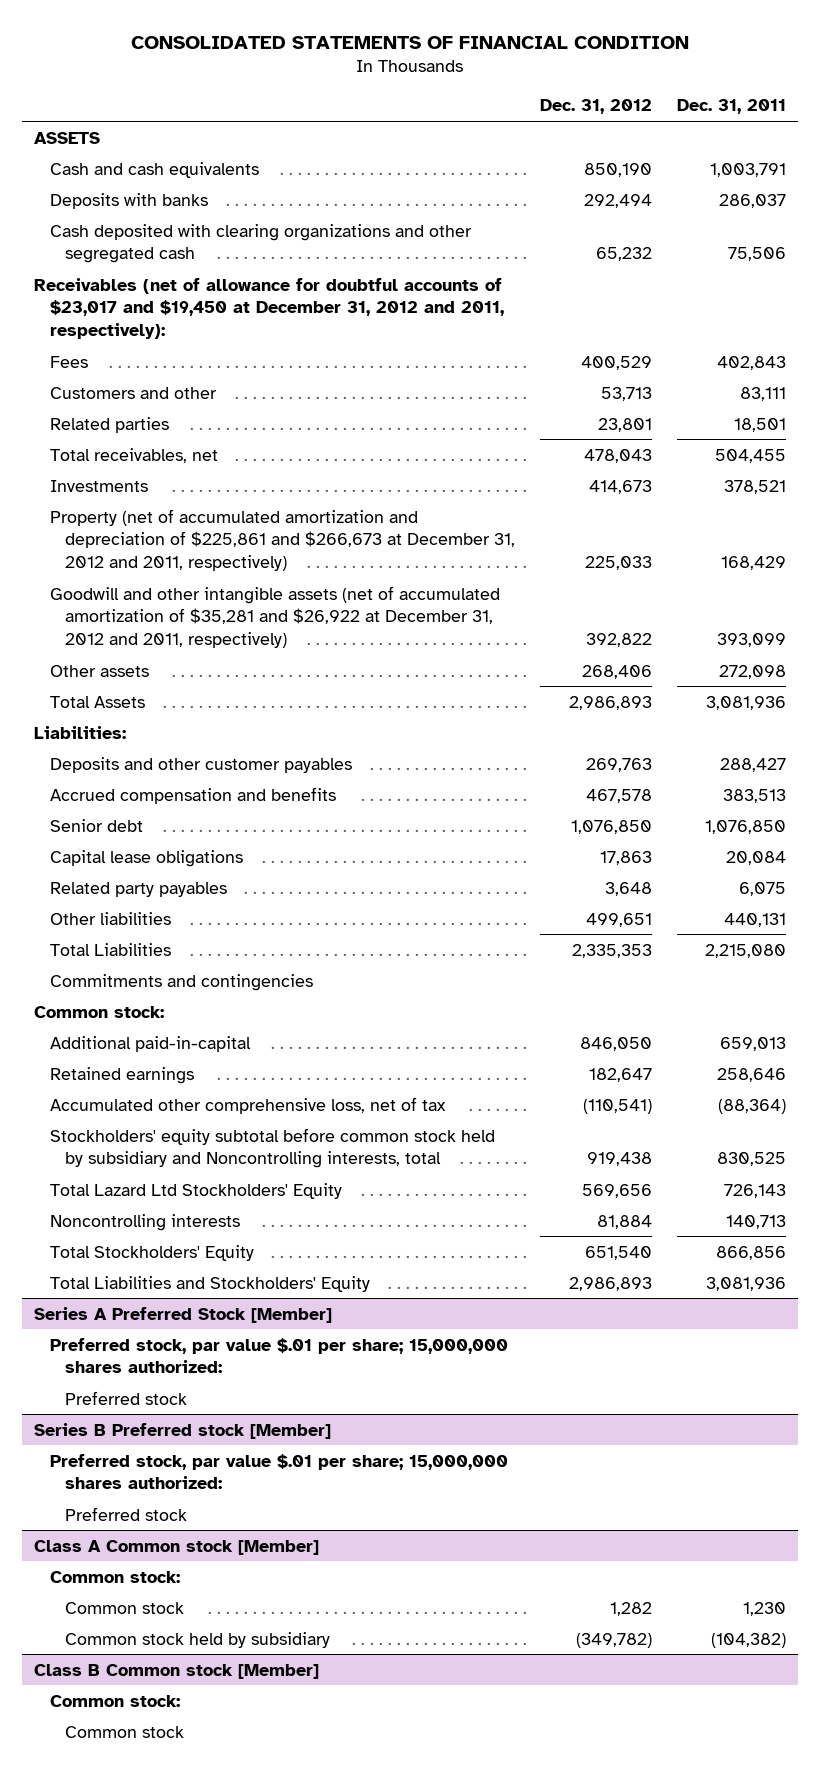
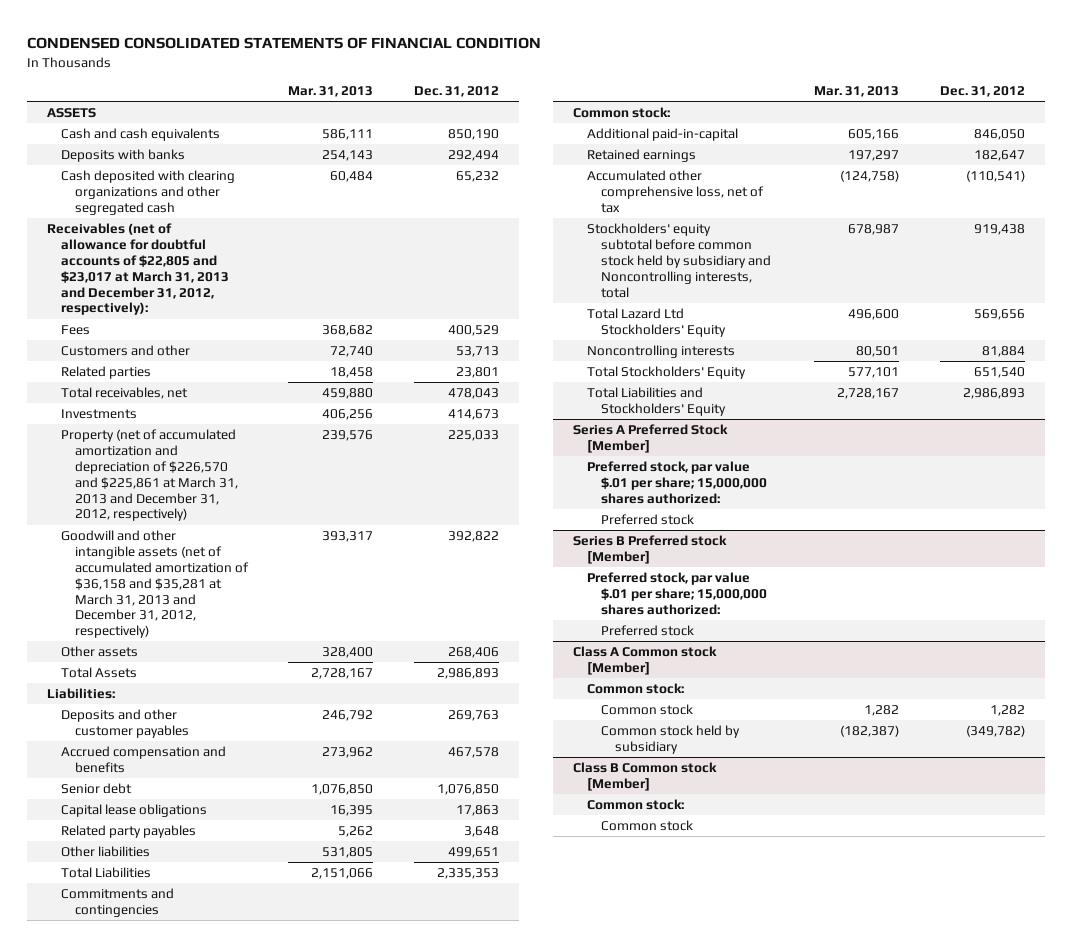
[130,35,689,49] CONSOLIDATED STATEMENTS OF FINANCIAL CONDITION -> [26,37,541,50] CONDENSED CONSOLIDATED STATEMENTS OF FINANCIAL CONDITION
[676,99,786,115] Dec. 31, 2011 -> none
none -> [288,86,374,98] Mar. 31, 2013
[33,277,504,339] Receivables (net of allowance for doubtful accounts of $23,017 and $19,450 at December 31, 2012 and 2011, respectively): -> [47,223,230,316] Receivables (net of allowance for doubtful accounts of $22,805 and $23,017 at March 31, 2013 and December 31, 2012, respectively):
[49,508,516,571] Property (net of accumulated amortization and depreciation of $225,861 and $266,673 at December 31, 2012 and 2011, respectively) -> [61,429,238,522] Property (net of accumulated amortization and depreciation of $226,570 and $225,861 at March 31, 2013 and December 31, 2012, respectively)
[49,585,500,648] Goodwill and other intangible assets (net of accumulated amortization of $35,281 and $26,922 at December 31, 2012 and 2011, respectively) -> [61,530,249,639] Goodwill and other intangible assets (net of accumulated amortization of $36,158 and $35,281 at March 31, 2013 and December 31, 2012, respectively)

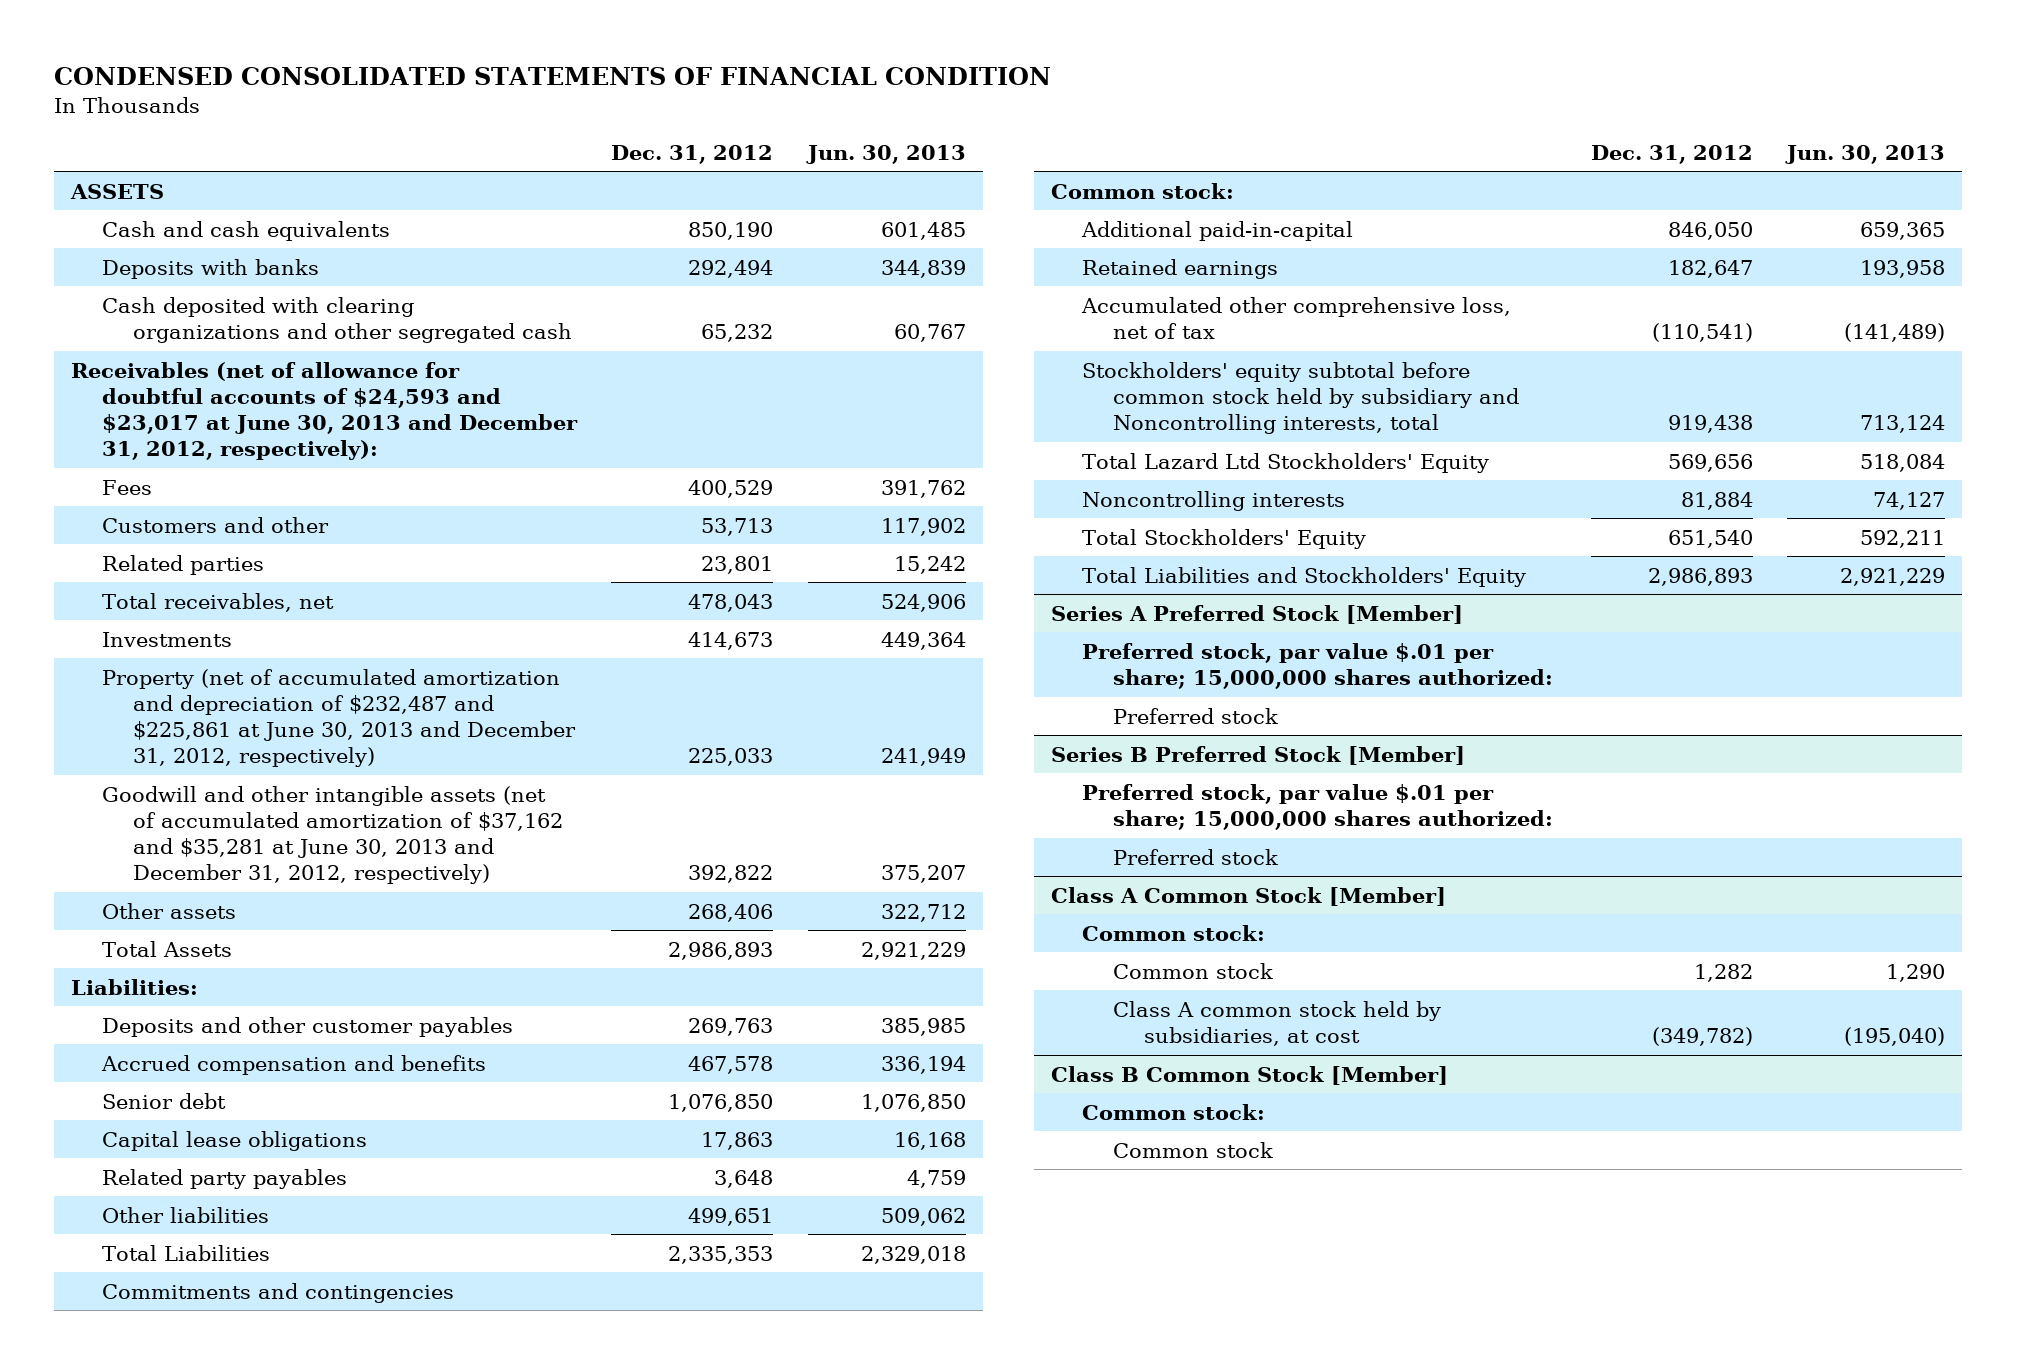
[288,86,374,98] Mar. 31, 2013 -> none
none -> [805,144,966,164] Jun. 30, 2013
[47,223,230,316] Receivables (net of allowance for doubtful accounts of $22,805 and $23,017 at March 31, 2013 and December 31, 2012, respectively): -> [71,361,579,461] Receivables (net of allowance for doubtful accounts of $24,593 and $23,017 at June 30, 2013 and December 31, 2012, respectively):
[61,429,238,522] Property (net of accumulated amortization and depreciation of $226,570 and $225,861 at March 31, 2013 and December 31, 2012, respectively) -> [102,668,577,768] Property (net of accumulated amortization and depreciation of $232,487 and $225,861 at June 30, 2013 and December 31, 2012, respectively)
[61,530,249,639] Goodwill and other intangible assets (net of accumulated amortization of $36,158 and $35,281 at March 31, 2013 and December 31, 2012, respectively) -> [102,785,564,885] Goodwill and other intangible assets (net of accumulated amortization of $37,162 and $35,281 at June 30, 2013 and December 31, 2012, respectively)
[573,535,728,564] Series B Preferred stock [Member] -> [1050,745,1465,765] Series B Preferred Stock [Member]
[573,646,718,675] Class A Common stock [Member] -> [1050,886,1446,906] Class A Common Stock [Member]
[600,725,740,754] Common stock held by subsidiary -> [1112,1000,1441,1046] Class A common stock held by subsidiaries, at cost
[573,762,718,791] Class B Common stock [Member] -> [1050,1065,1448,1085] Class B Common Stock [Member]

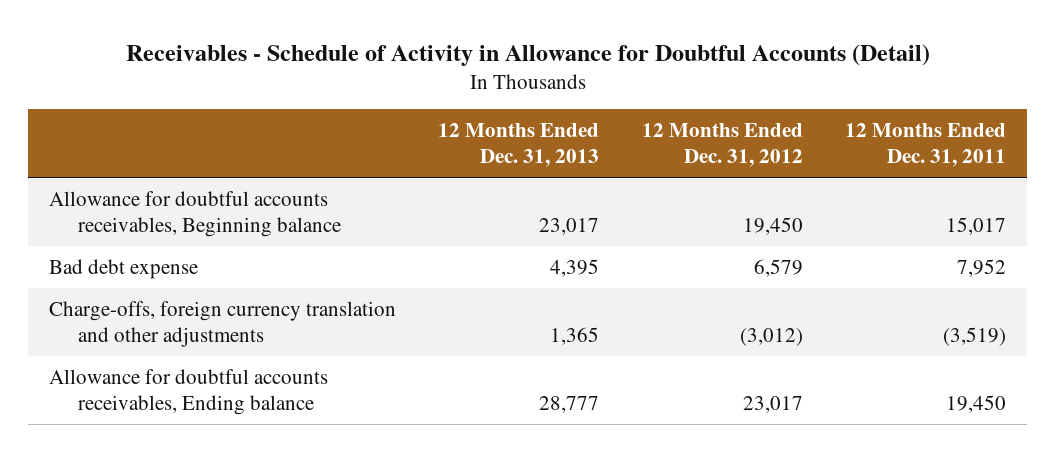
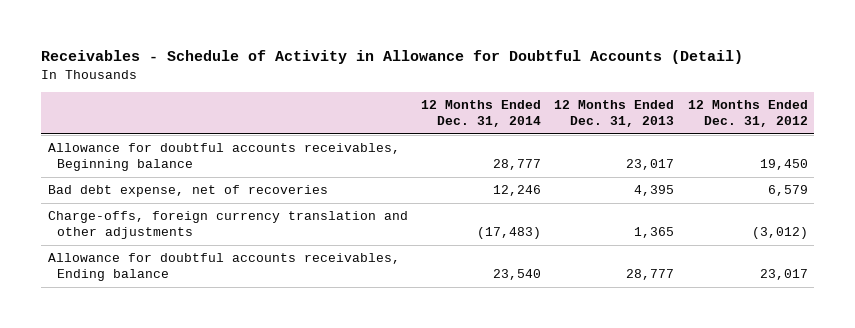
[844,123,1006,167] 12 Months Ended Dec. 31, 2011 -> none
none -> [420,99,541,128] 12 Months Ended Dec. 31, 2014
[49,258,199,279] Bad debt expense -> [47,185,328,198] Bad debt expense, net of recoveries

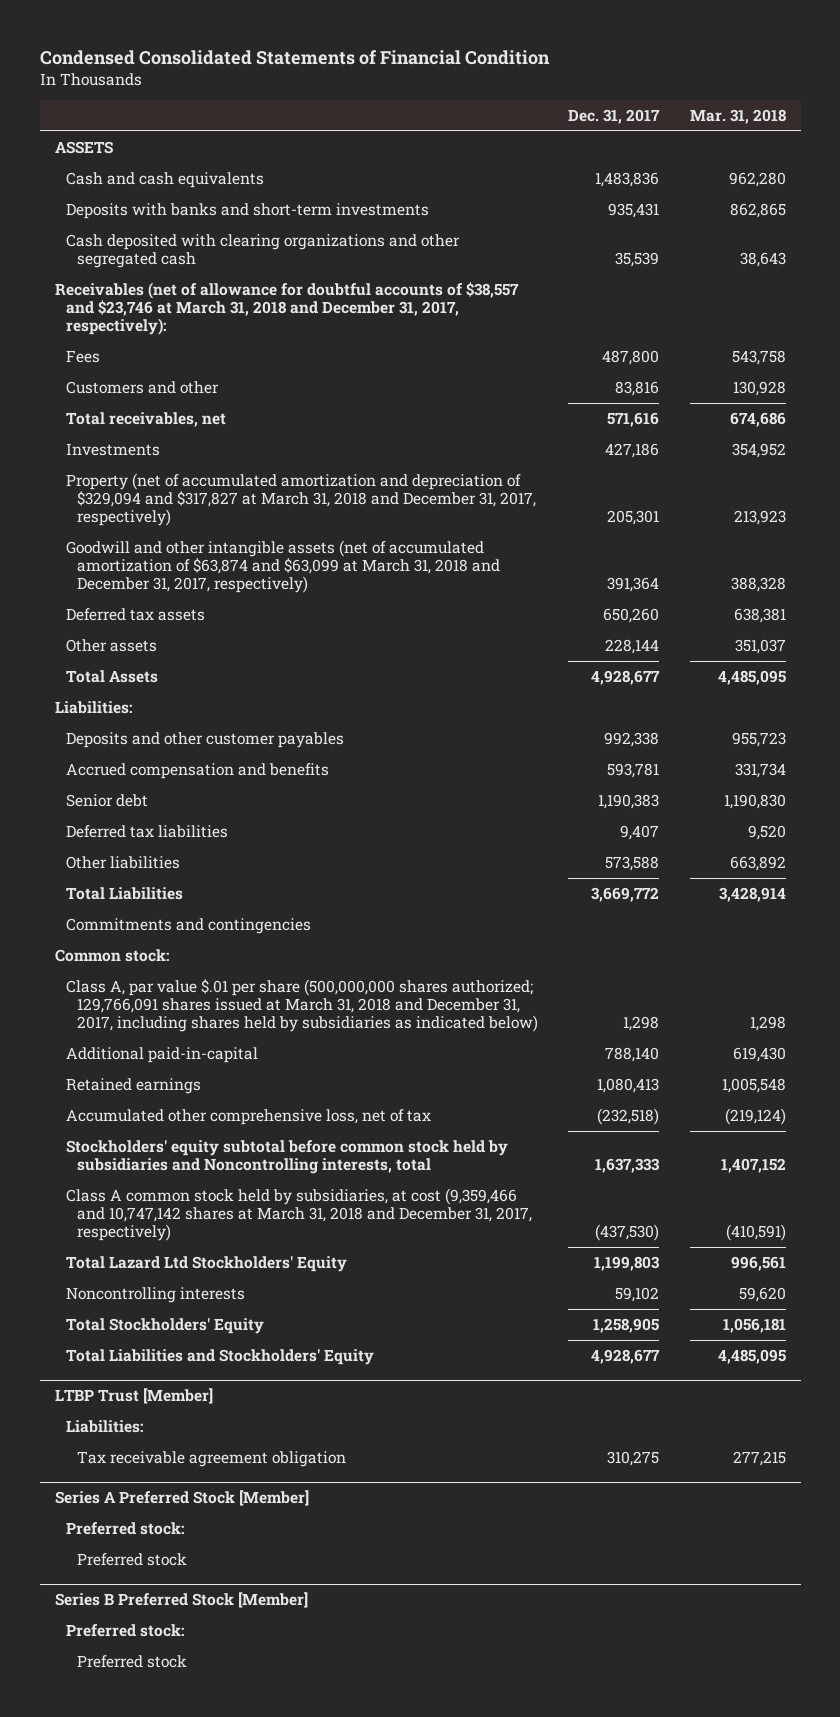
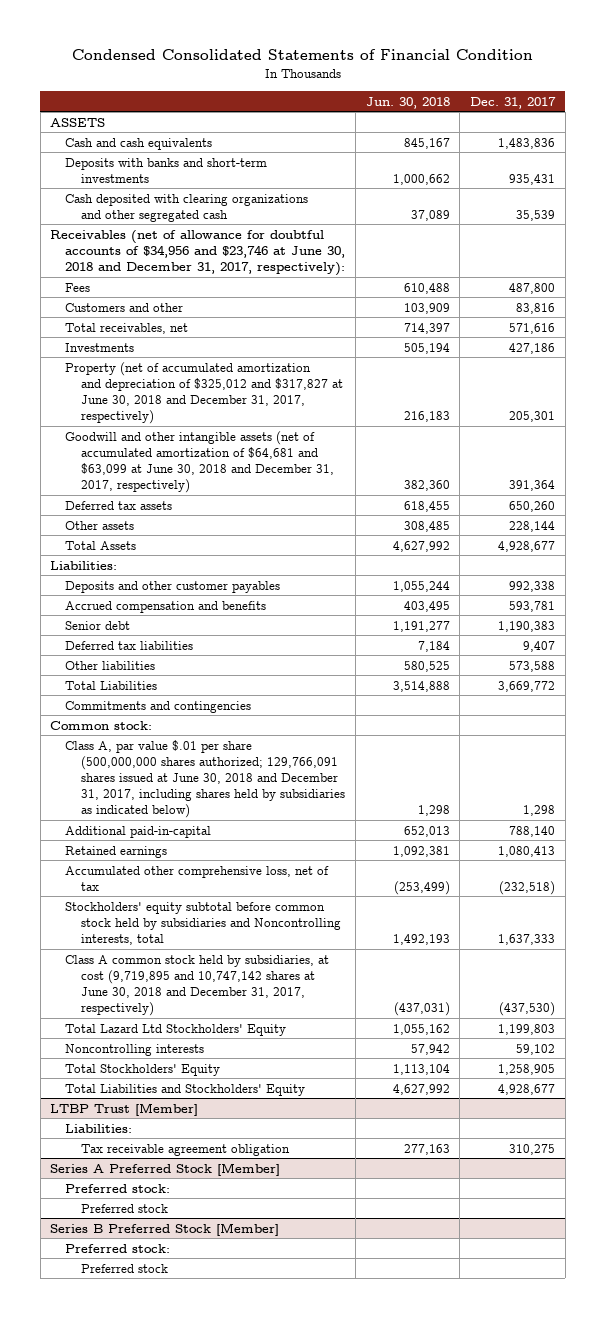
[689,109,786,125] Mar. 31, 2018 -> none
none -> [365,96,450,109] Jun. 30, 2018
[54,281,519,336] Receivables (net of allowance for doubtful accounts of $38,557 and $23,746 at March 31, 2018 and December 31, 2017, respectively): -> [50,229,346,277] Receivables (net of allowance for doubtful accounts of $34,956 and $23,746 at June 30, 2018 and December 31, 2017, respectively):
[65,472,537,527] Property (net of accumulated amortization and depreciation of $329,094 and $317,827 at March 31, 2018 and December 31, 2017, respectively) -> [65,361,343,425] Property (net of accumulated amortization and depreciation of $325,012 and $317,827 at June 30, 2018 and December 31, 2017, respectively)
[65,539,501,594] Goodwill and other intangible assets (net of accumulated amortization of $63,874 and $63,099 at March 31, 2018 and December 31, 2017, respectively) -> [65,430,334,494] Goodwill and other intangible assets (net of accumulated amortization of $64,681 and $63,099 at June 30, 2018 and December 31, 2017, respectively)
[65,978,539,1033] Class A, par value $.01 per share (500,000,000 shares authorized; 129,766,091 shares issued at March 31, 2018 and December 31, 2017, including shares held by subsidiaries as indicated below) -> [65,739,345,819] Class A, par value $.01 per share (500,000,000 shares authorized; 129,766,091 shares issued at June 30, 2018 and December 31, 2017, including shares held by subsidiaries as indicated below)
[65,1187,533,1242] Class A common stock held by subsidiaries, at cost (9,359,466 and 10,747,142 shares at March 31, 2018 and December 31, 2017, respectively) -> [65,954,330,1017] Class A common stock held by subsidiaries, at cost (9,719,895 and 10,747,142 shares at June 30, 2018 and December 31, 2017, respectively)

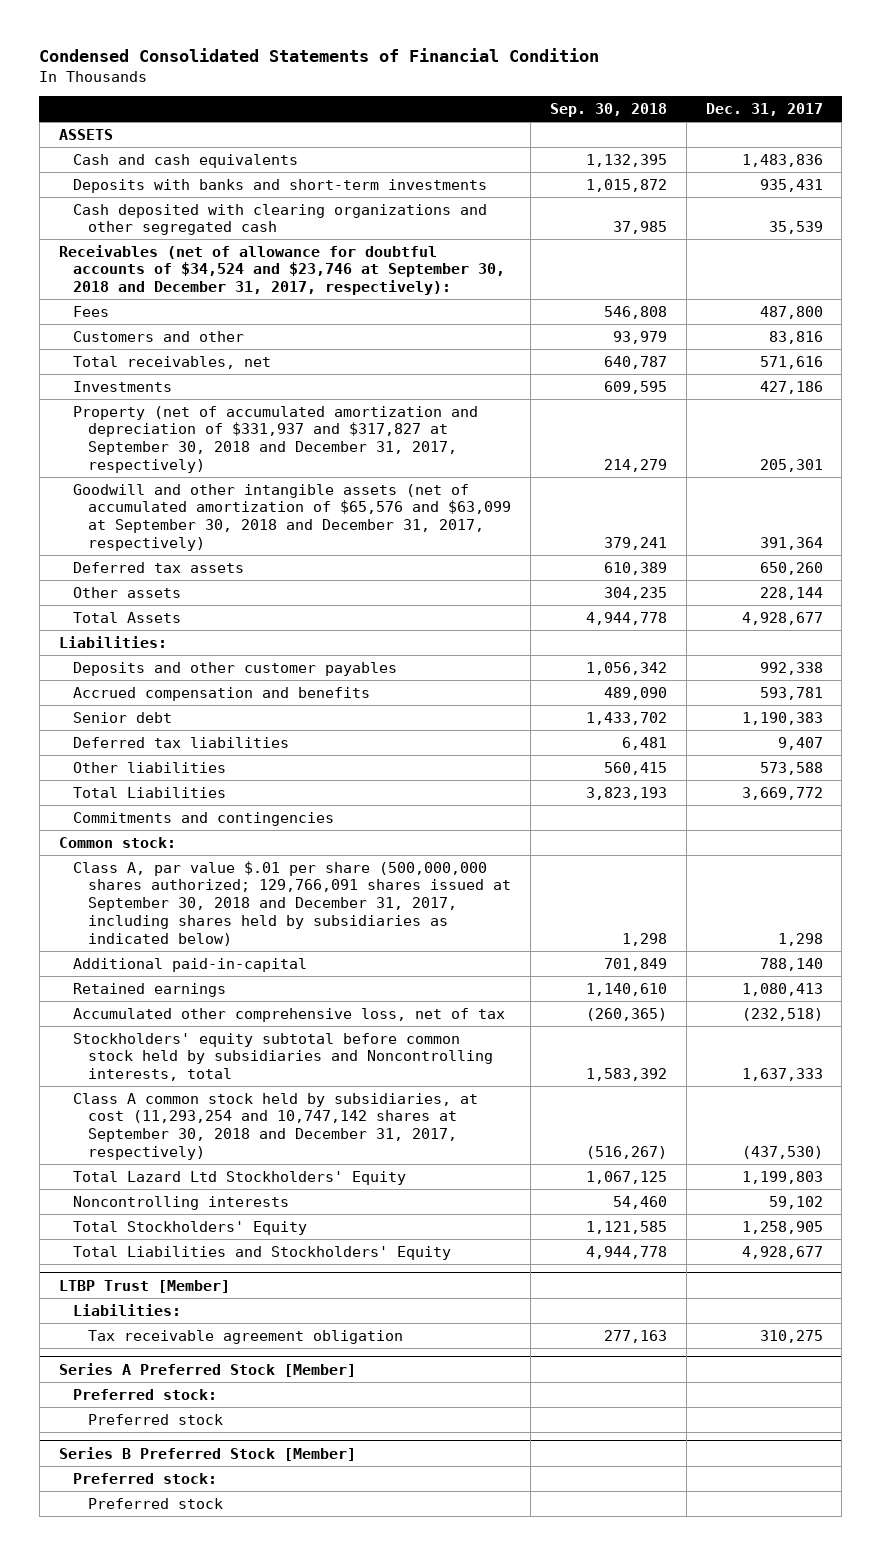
[365,96,450,109] Jun. 30, 2018 -> none
none -> [549,103,667,118] Sep. 30, 2018
[50,229,346,277] Receivables (net of allowance for doubtful accounts of $34,956 and $23,746 at June 30, 2018 and December 31, 2017, respectively): -> [58,244,506,296] Receivables (net of allowance for doubtful accounts of $34,524 and $23,746 at September 30, 2018 and December 31, 2017, respectively):
[65,361,343,425] Property (net of accumulated amortization and depreciation of $325,012 and $317,827 at June 30, 2018 and December 31, 2017, respectively) -> [73,405,479,473] Property (net of accumulated amortization and depreciation of $331,937 and $317,827 at September 30, 2018 and December 31, 2017, respectively)
[65,430,334,494] Goodwill and other intangible assets (net of accumulated amortization of $64,681 and $63,099 at June 30, 2018 and December 31, 2017, respectively) -> [73,483,511,551] Goodwill and other intangible assets (net of accumulated amortization of $65,576 and $63,099 at September 30, 2018 and December 31, 2017, respectively)
[65,739,345,819] Class A, par value $.01 per share (500,000,000 shares authorized; 129,766,091 shares issued at June 30, 2018 and December 31, 2017, including shares held by subsidiaries as indicated below) -> [73,860,511,946] Class A, par value $.01 per share (500,000,000 shares authorized; 129,766,091 shares issued at September 30, 2018 and December 31, 2017, including shares held by subsidiaries as indicated below)
[65,954,330,1017] Class A common stock held by subsidiaries, at cost (9,719,895 and 10,747,142 shares at June 30, 2018 and December 31, 2017, respectively) -> [73,1092,479,1160] Class A common stock held by subsidiaries, at cost (11,293,254 and 10,747,142 shares at September 30, 2018 and December 31, 2017, respectively)

